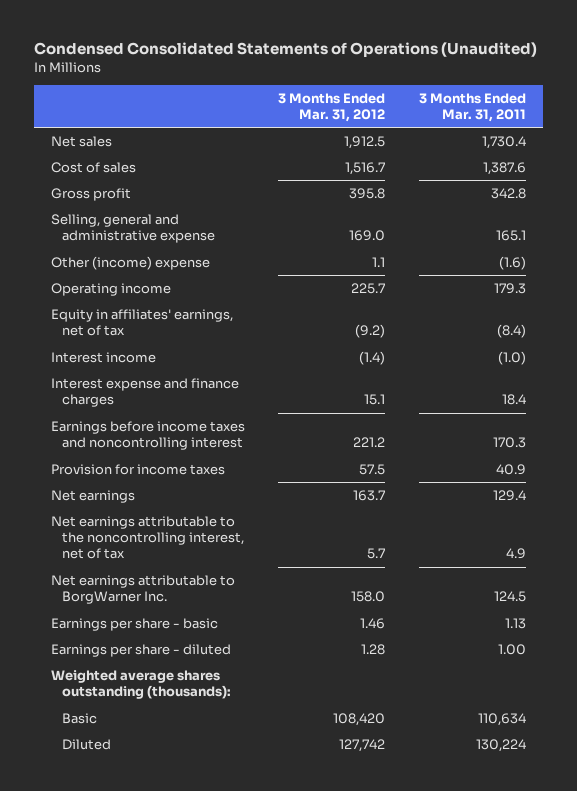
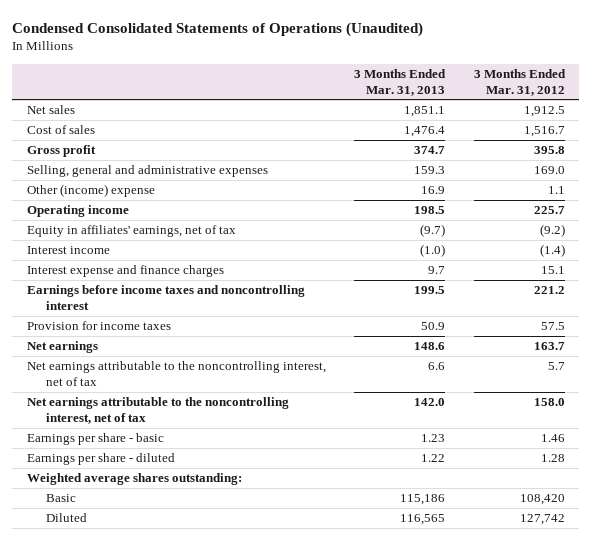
[418,92,526,122] 3 Months Ended Mar. 31, 2011 -> none
none -> [354,68,447,96] 3 Months Ended Mar. 31, 2013
[51,213,216,244] Selling, general and administrative expense -> [26,165,268,178] Selling, general and administrative expenses
[51,574,236,605] Net earnings attributable to BorgWarner Inc. -> [26,397,289,425] Net earnings attributable to the noncontrolling interest, net of tax
[51,669,232,700] Weighted average shares outstanding (thousands): -> [26,473,242,486] Weighted average shares outstanding:

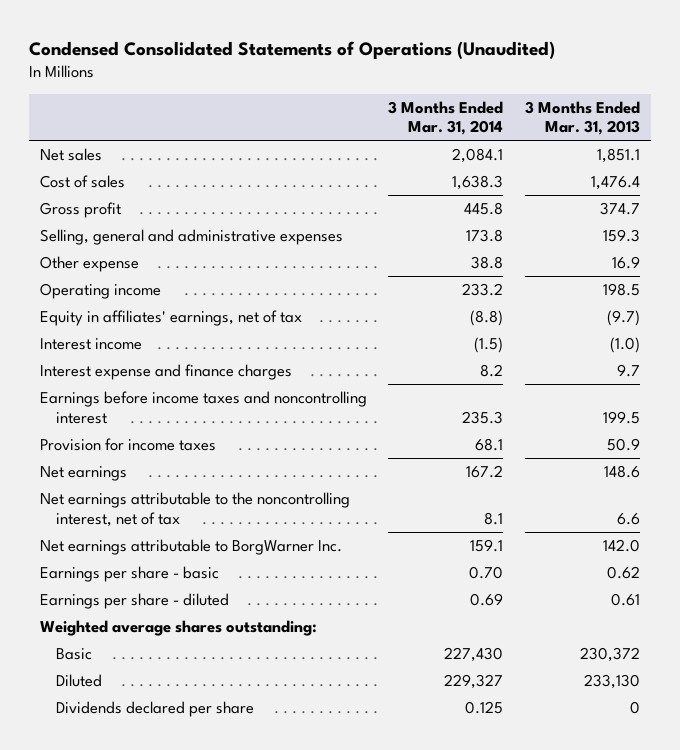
[473,68,566,96] 3 Months Ended Mar. 31, 2012 -> none
none -> [388,100,504,136] 3 Months Ended Mar. 31, 2014
[26,184,155,198] Other (income) expense -> [40,256,140,273] Other expense
[26,397,289,425] Net earnings attributable to the noncontrolling interest, net of tax -> [40,539,343,556] Net earnings attributable to BorgWarner Inc.
[421,434,446,443] 1.23 -> [606,566,640,580] 0.62
[421,454,446,463] 1.22 -> [610,593,640,607] 0.61
[400,494,446,506] 115,186 -> [579,647,640,663] 230,372
[400,514,446,526] 116,565 -> [583,674,640,690] 233,130
none -> [56,701,255,718] Dividends declared per share

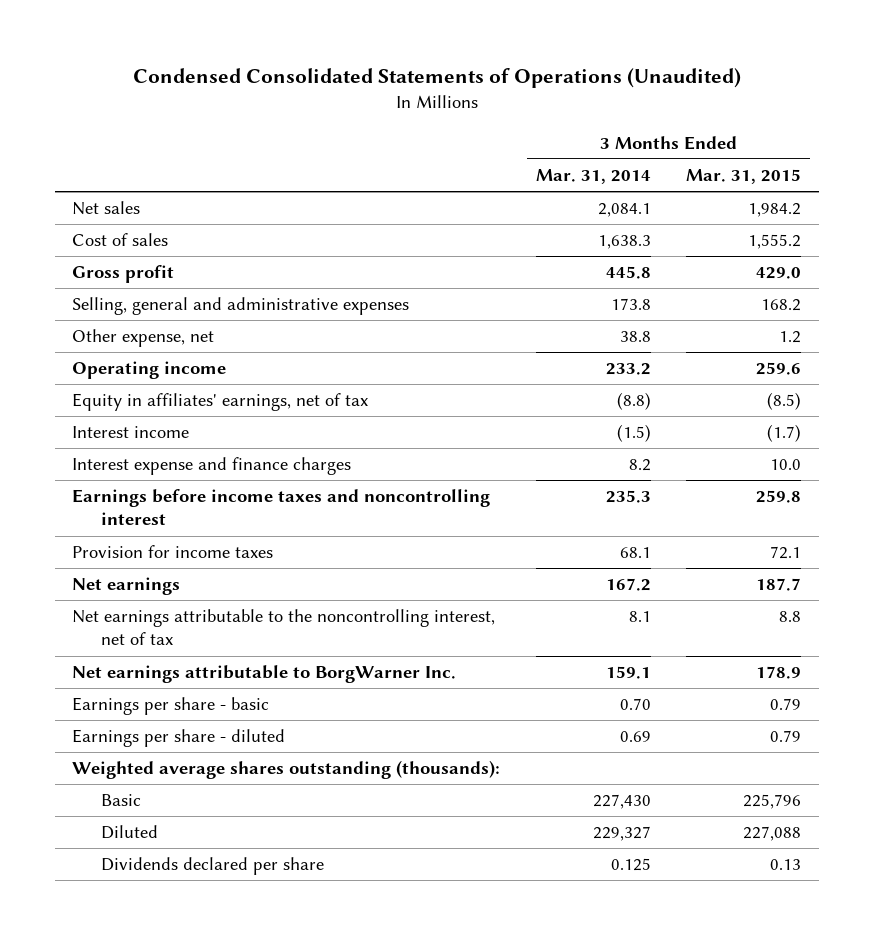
[524,100,640,136] 3 Months Ended Mar. 31, 2013 -> none
none -> [686,168,802,184] Mar. 31, 2015
[40,256,140,273] Other expense -> [72,329,215,348] Other expense, net
[40,620,318,637] Weighted average shares outstanding: -> [72,760,501,780] Weighted average shares outstanding (thousands):

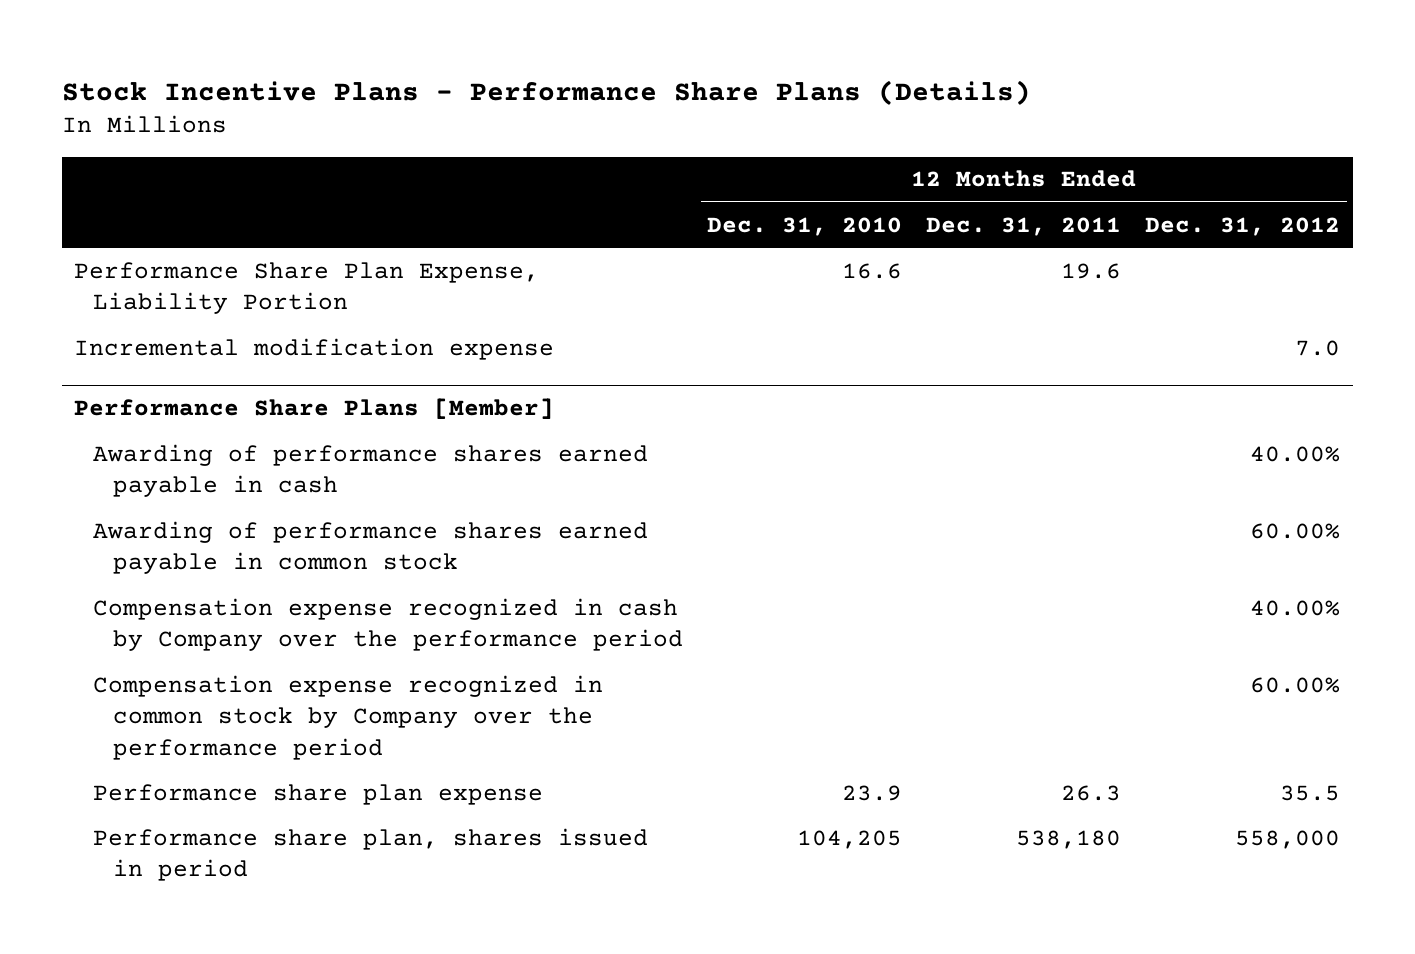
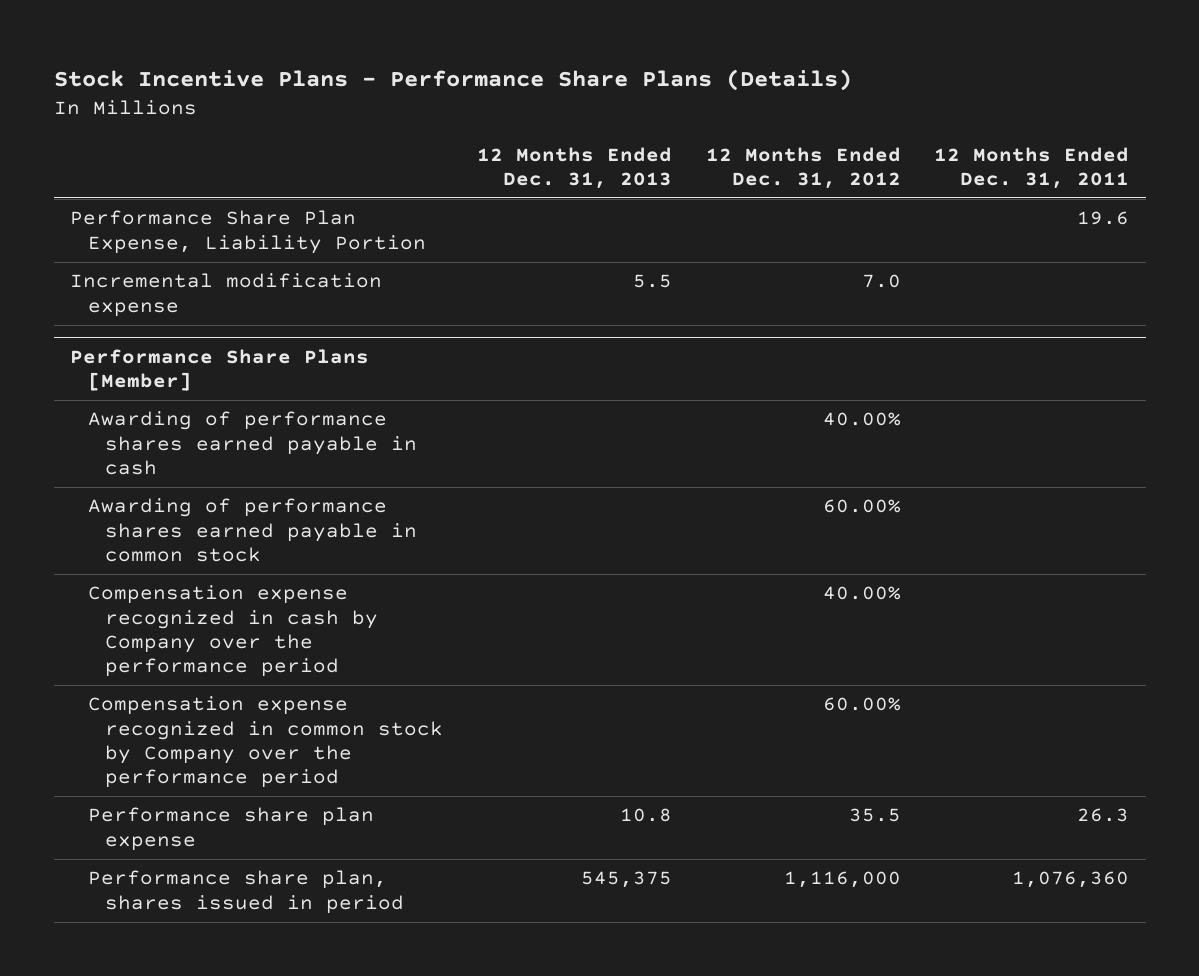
[706,216,902,236] Dec. 31, 2010 -> none
none -> [476,146,672,189] 12 Months Ended Dec. 31, 2013
[1016,829,1122,849] 538,180 -> [1012,871,1130,889] 1,076,360
[1235,829,1341,849] 558,000 -> [783,871,901,889] 1,116,000

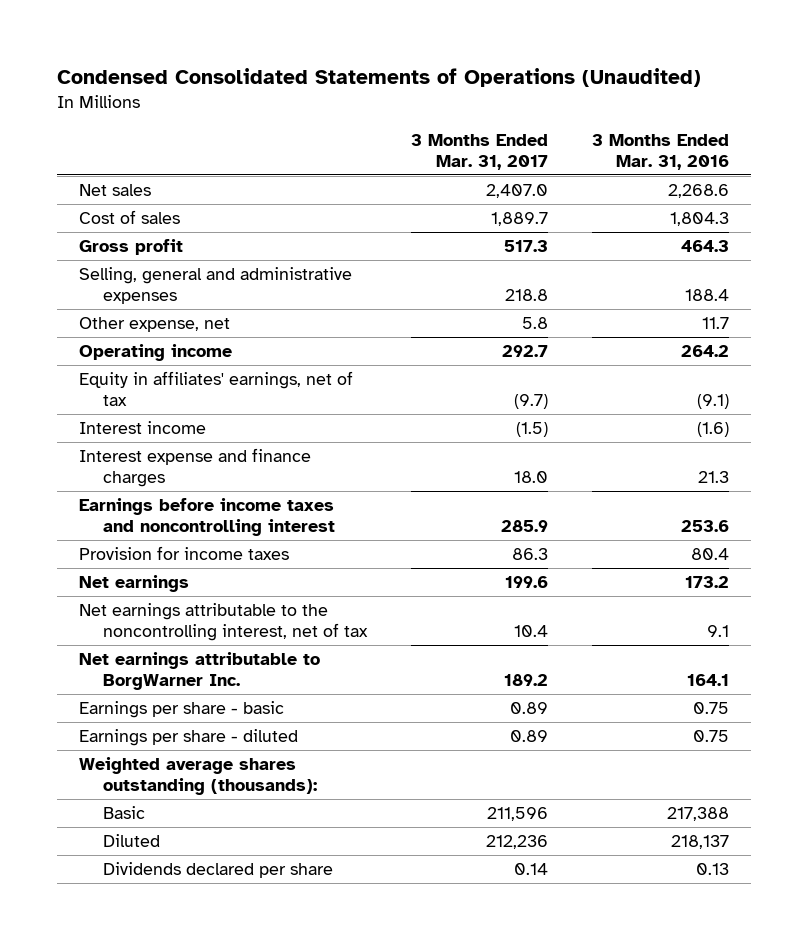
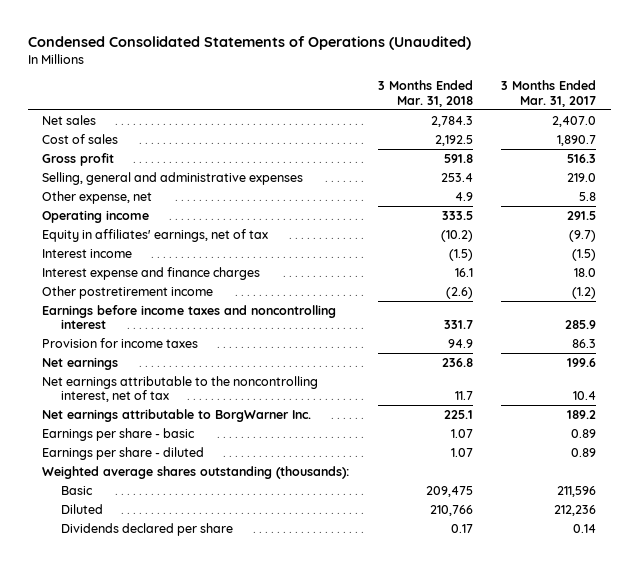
[592,133,730,170] 3 Months Ended Mar. 31, 2016 -> none
none -> [377,80,473,107] 3 Months Ended Mar. 31, 2018
[490,211,548,226] 1,889.7 -> [557,134,597,146] 1,890.7
[503,239,548,252] 517.3 -> [567,153,597,163] 516.3
[504,289,548,302] 218.8 -> [567,172,597,182] 219.0
[501,344,548,357] 292.7 -> [567,210,597,220] 291.5
none -> [42,285,214,299] Other postretirement income

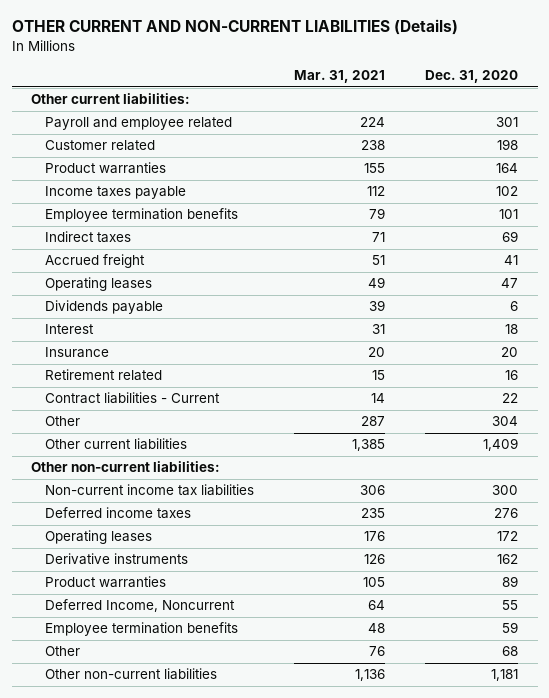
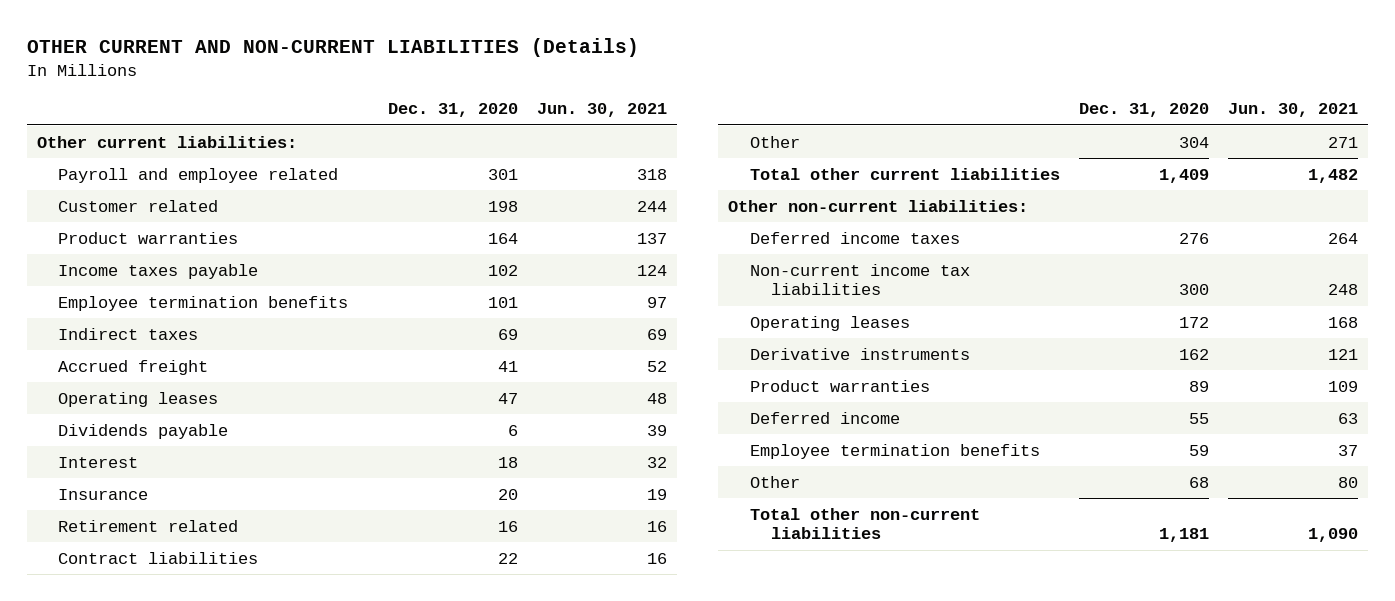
[294,70,386,84] Mar. 31, 2021 -> none
none -> [536,103,667,118] Jun. 30, 2021
[45,392,221,405] Contract liabilities - Current -> [58,551,259,564] Contract liabilities
[45,438,188,451] Other current liabilities -> [749,167,1060,180] Total other current liabilities
[45,484,255,497] Non-current income tax liabilities -> [749,263,970,296] Non-current income tax liabilities
[45,599,236,613] Deferred Income, Noncurrent -> [749,411,900,424] Deferred income
[45,668,218,681] Other non-current liabilities -> [749,507,980,540] Total other non-current liabilities

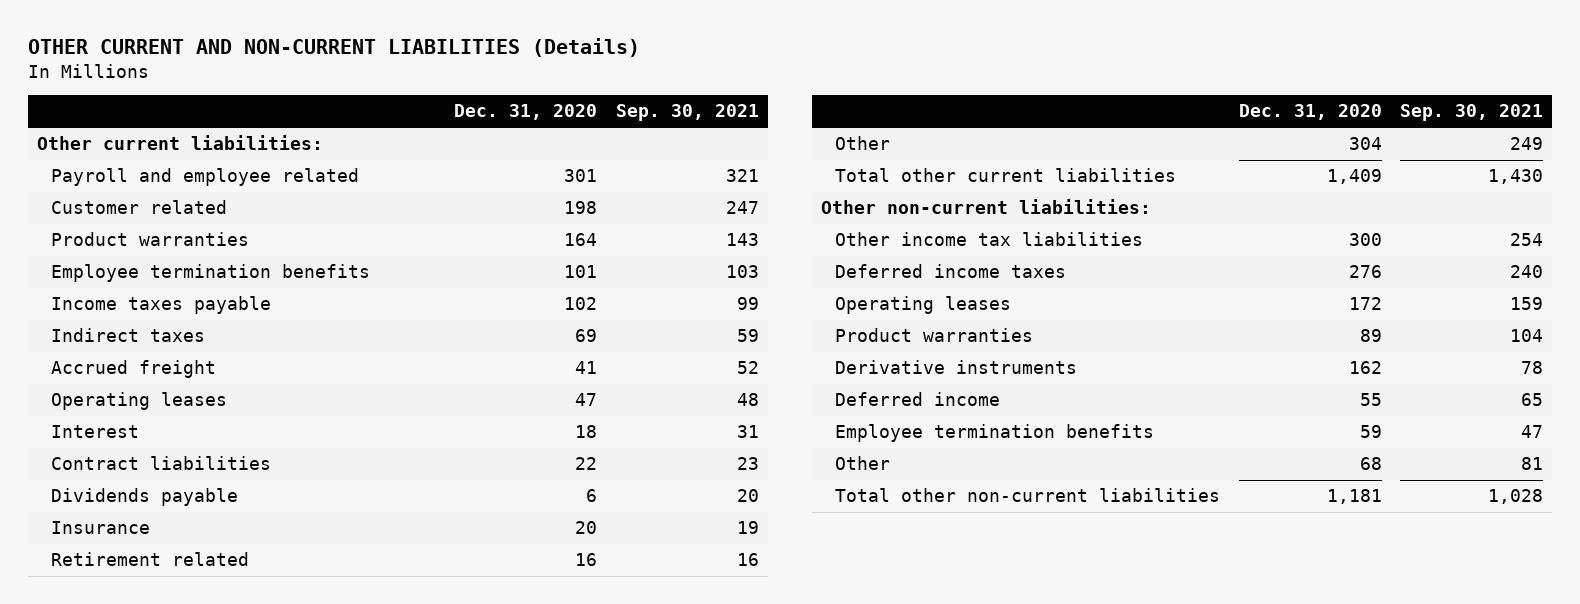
[536,103,667,118] Jun. 30, 2021 -> none
none -> [616,104,760,122] Sep. 30, 2021
[58,263,259,279] Income taxes payable -> [50,296,271,315] Income taxes payable
[58,551,259,564] Contract liabilities -> [50,456,271,471] Contract liabilities
[58,423,229,439] Dividends payable -> [50,488,238,507] Dividends payable
none -> [834,232,1143,247] Other income tax liabilities
[749,263,970,296] Non-current income tax liabilities -> none
[749,347,970,360] Derivative instruments -> [834,360,1077,375] Derivative instruments

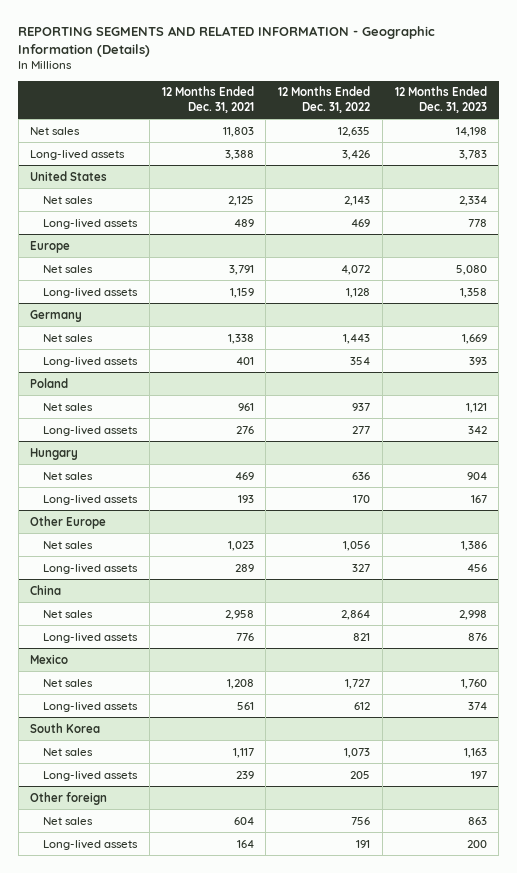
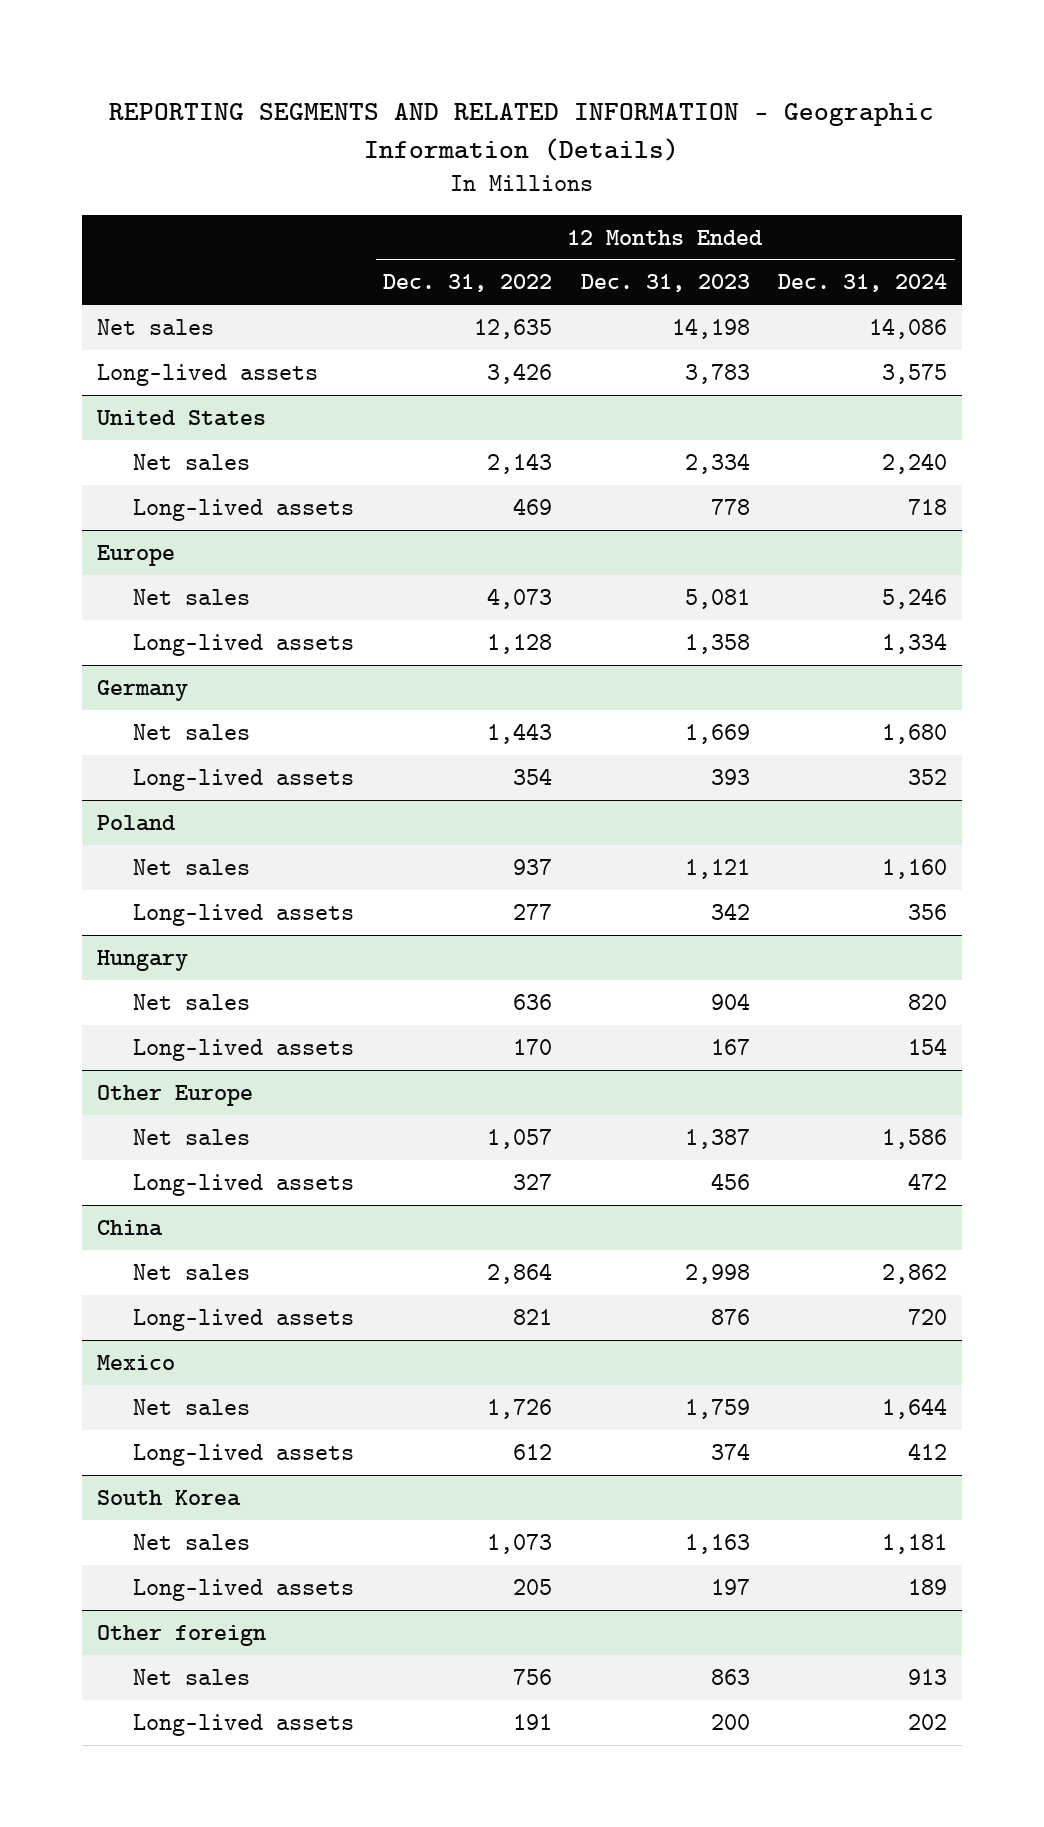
[161,86,254,113] 12 Months Ended Dec. 31, 2021 -> none
none -> [778,274,948,293] Dec. 31, 2024
[341,264,371,275] 4,072 -> [487,587,553,609] 4,073
[455,264,487,275] 5,080 -> [684,588,750,609] 5,081
[343,540,371,551] 1,056 -> [487,1128,553,1149] 1,057
[460,540,487,551] 1,386 -> [684,1128,750,1149] 1,387
[345,678,371,689] 1,727 -> [487,1398,553,1419] 1,726
[460,678,487,689] 1,760 -> [684,1398,750,1419] 1,759

